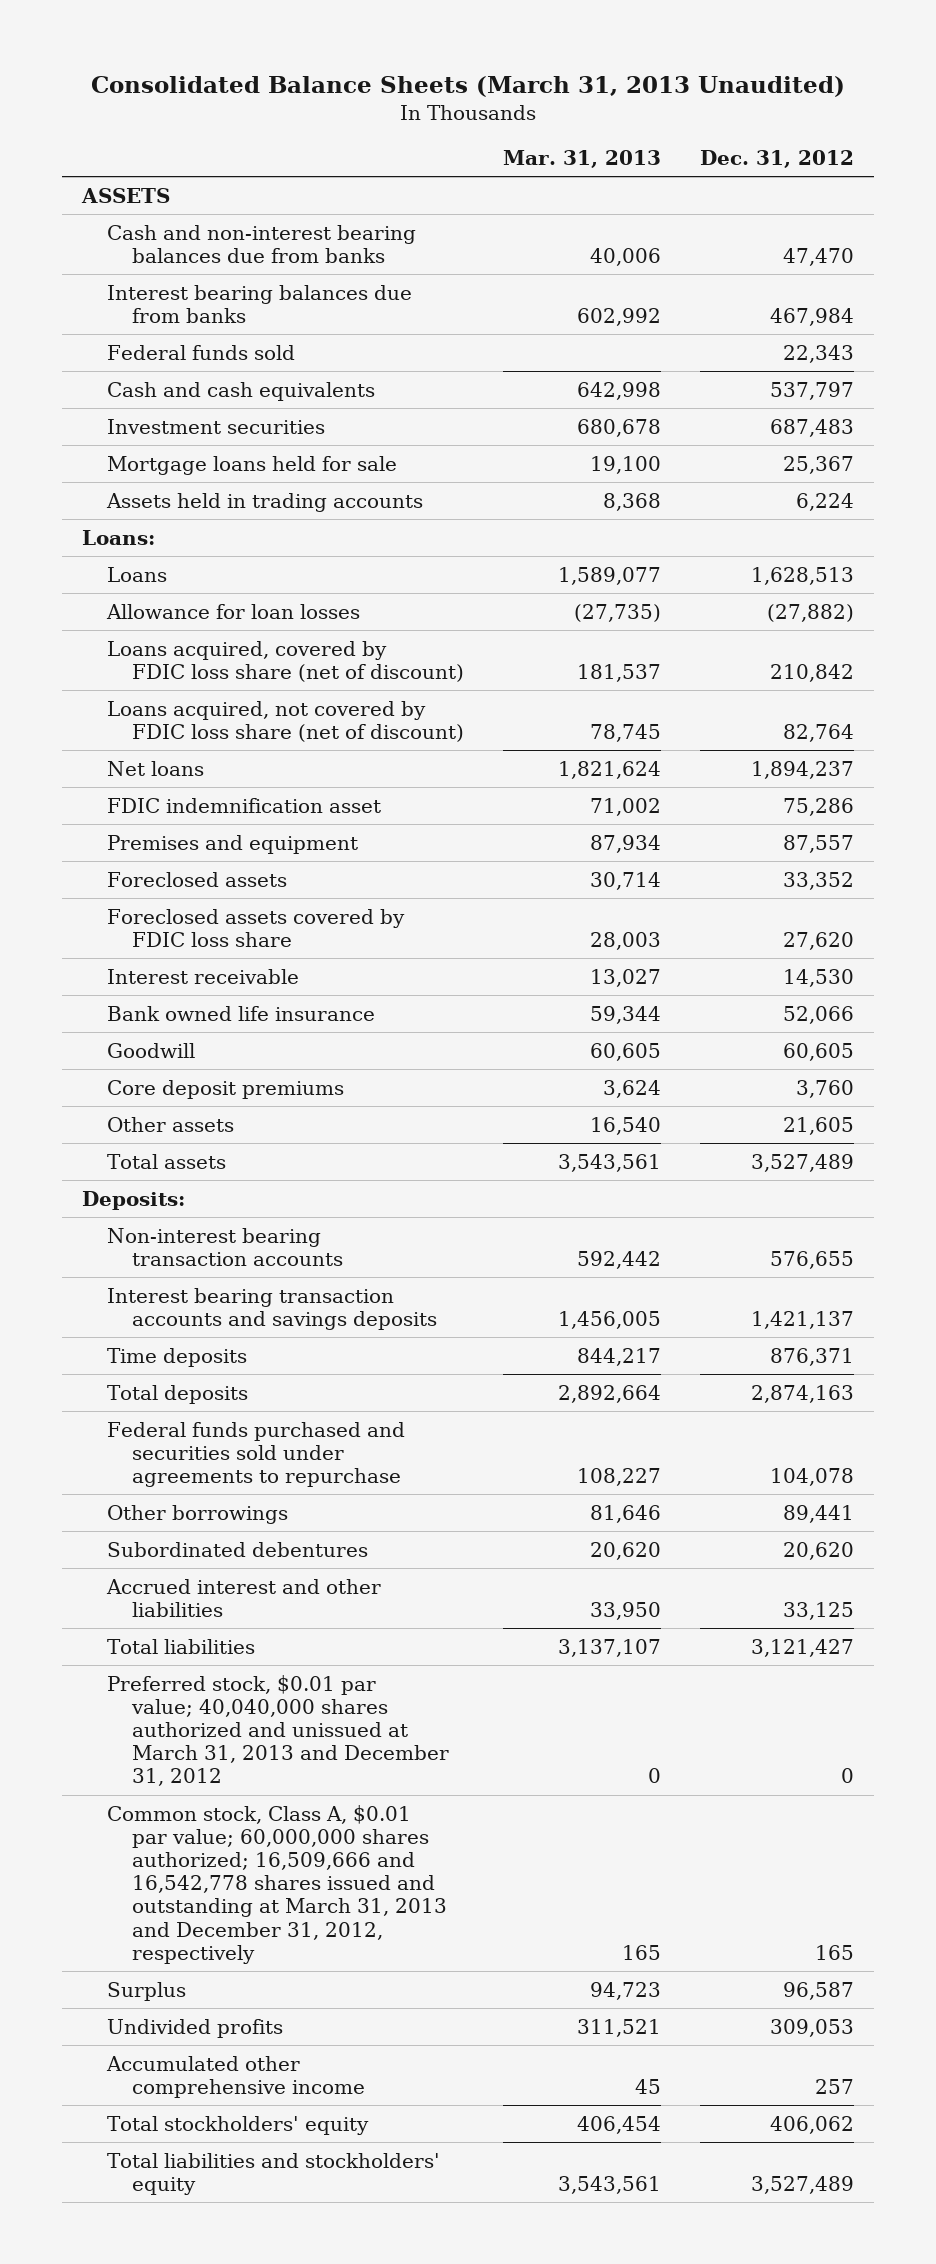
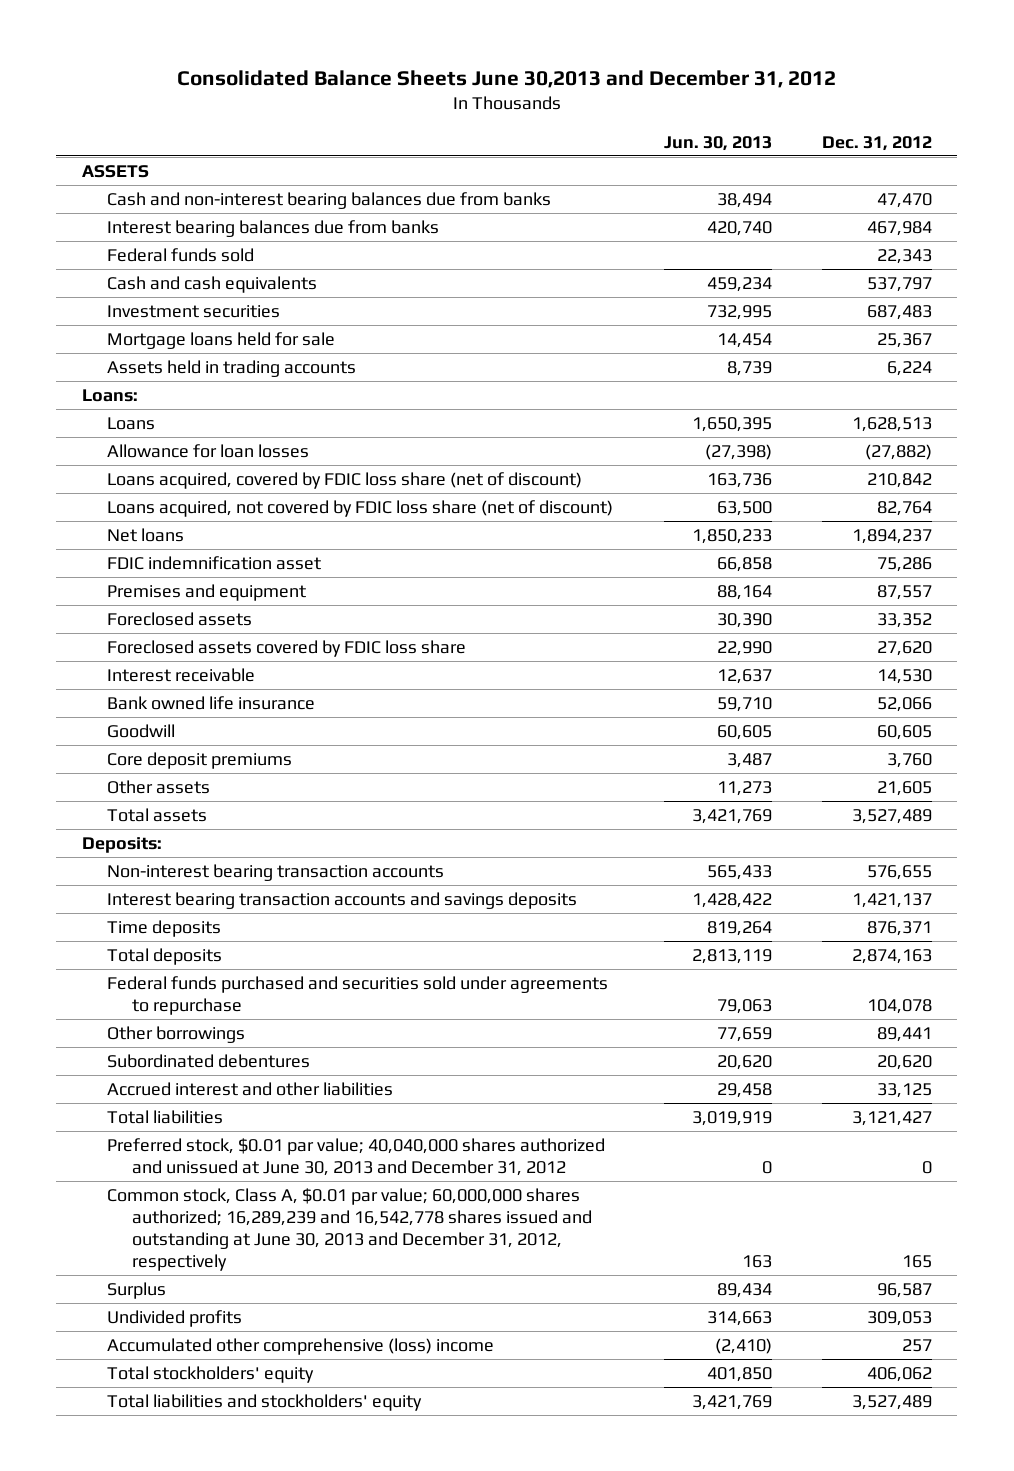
[91,76,846,98] Consolidated Balance Sheets (March 31, 2013 Unaudited) -> [176,69,836,88] Consolidated Balance Sheets June 30,2013 and December 31, 2012
[503,149,662,168] Mar. 31, 2013 -> none
none -> [663,135,772,151] Jun. 30, 2013
[107,1674,450,1787] Preferred stock, $0.01 par value; 40,040,000 shares authorized and unissued at March 31, 2013 and December 31, 2012 -> [107,1137,606,1176] Preferred stock, $0.01 par value; 40,040,000 shares authorized and unissued at June 30, 2013 and December 31, 2012
[107,1804,448,1964] Common stock, Class A, $0.01 par value; 60,000,000 shares authorized; 16,509,666 and 16,542,778 shares issued and outstanding at March 31, 2013 and December 31, 2012, respectively -> [107,1187,593,1271] Common stock, Class A, $0.01 par value; 60,000,000 shares authorized; 16,289,239 and 16,542,778 shares issued and outstanding at June 30, 2013 and December 31, 2012, respectively
[106,2055,366,2098] Accumulated other comprehensive income -> [107,1337,495,1355] Accumulated other comprehensive (loss) income

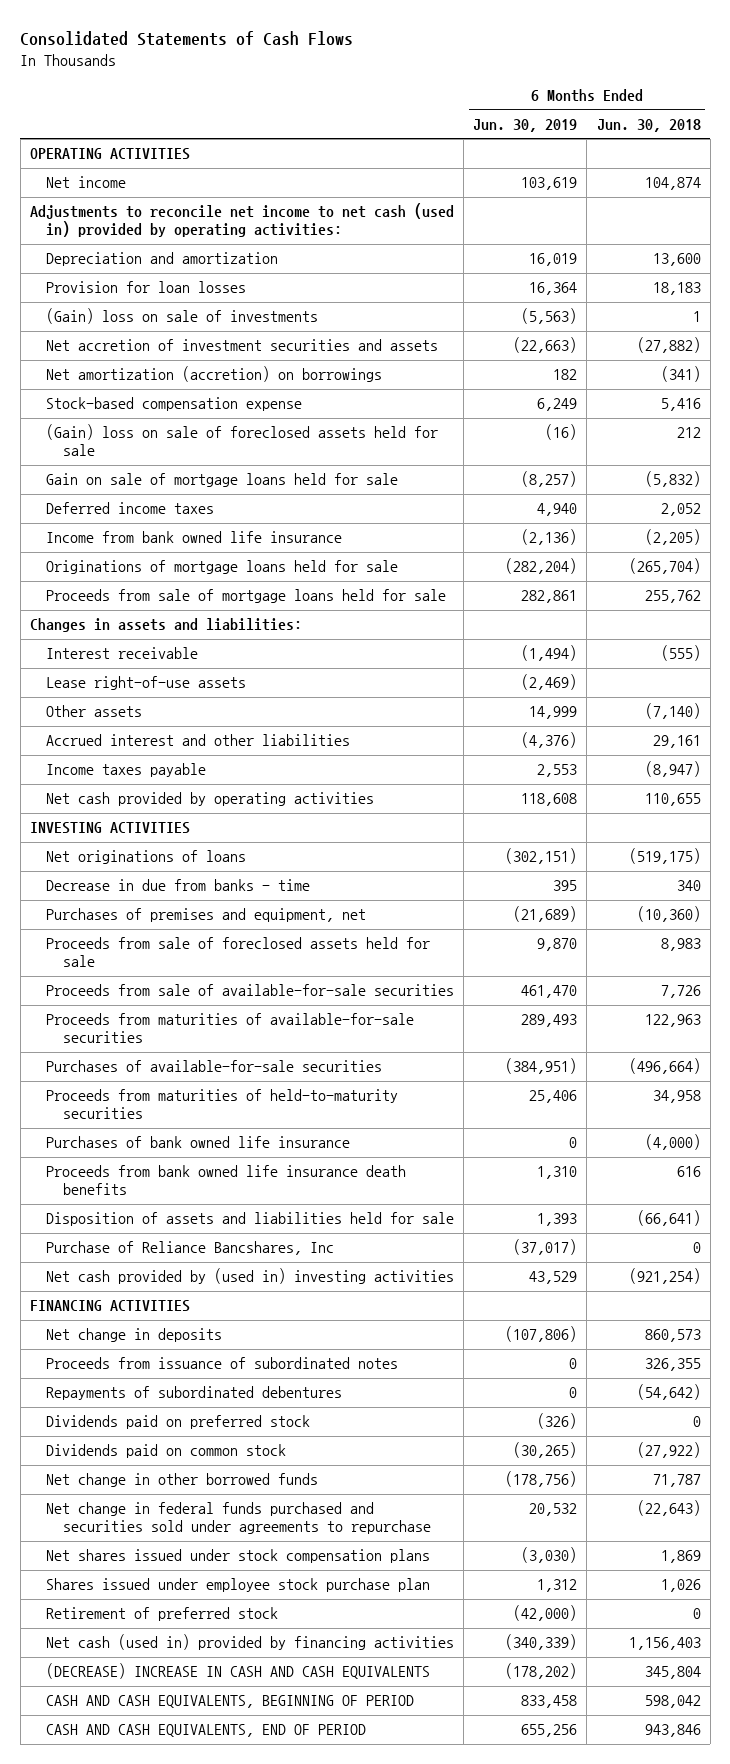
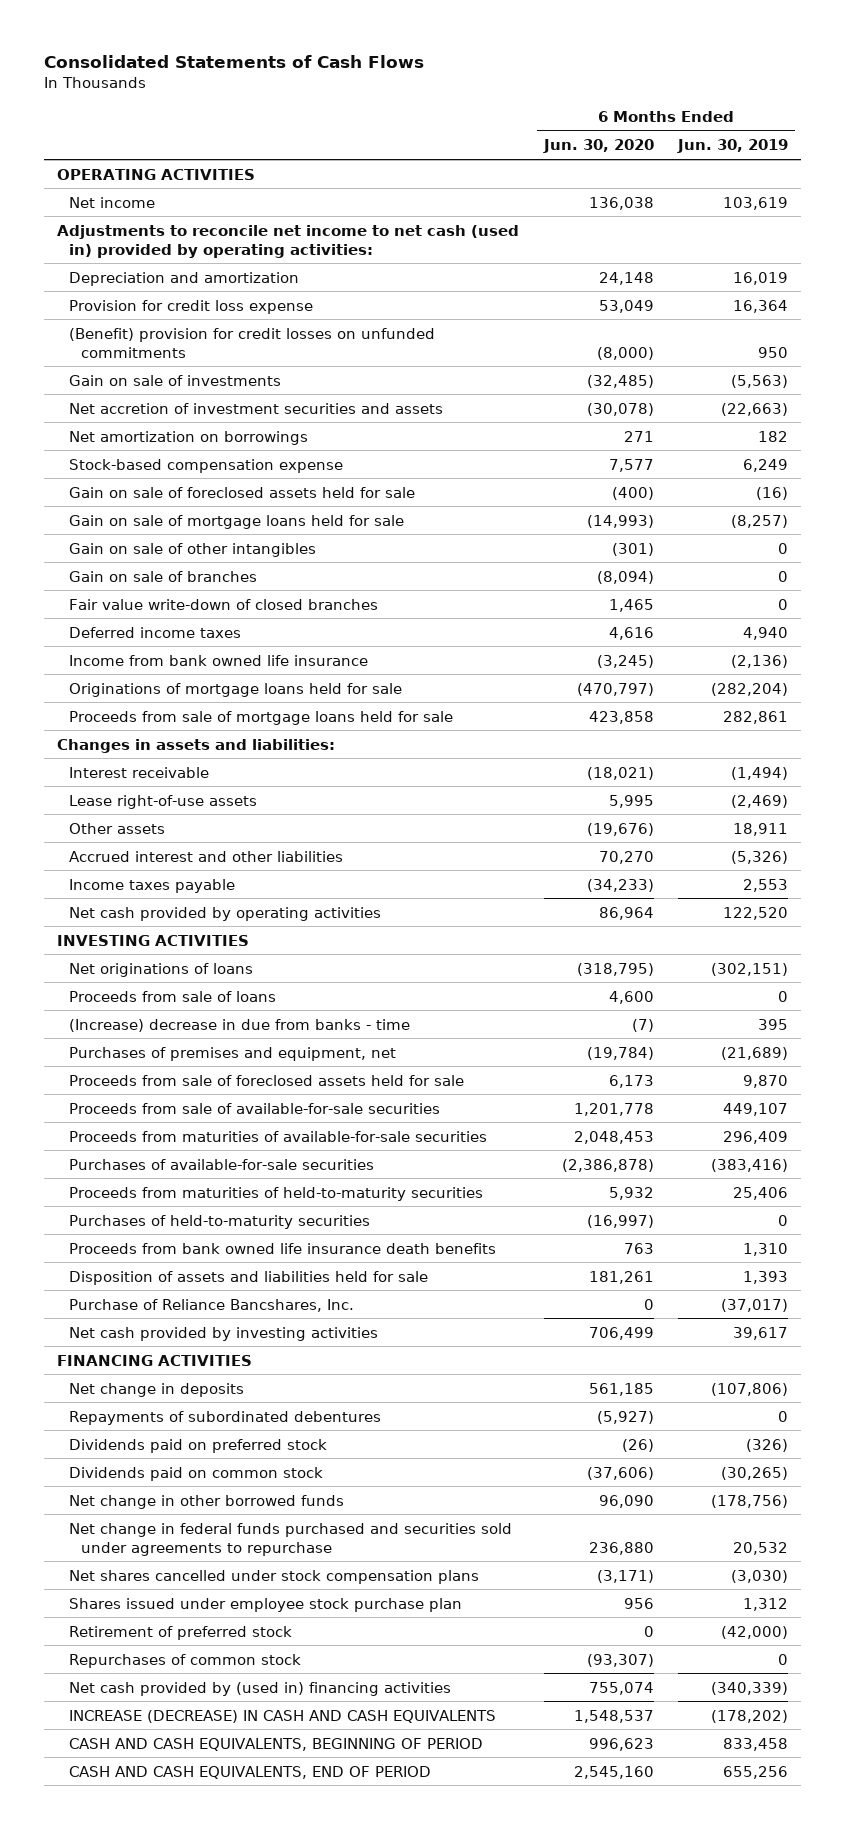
[596,118,701,132] Jun. 30, 2018 -> none
none -> [542,139,654,154] Jun. 30, 2020
[46,281,247,294] Provision for loan losses -> [68,299,313,314] Provision for credit loss expense
none -> [68,327,435,358] (Benefit) provision for credit losses on unfunded commitments
[46,308,319,325] (Gain) loss on sale of investments -> [68,374,281,386] Gain on sale of investments
[46,366,383,383] Net amortization (accretion) on borrowings -> [68,430,308,445] Net amortization on borrowings
[46,424,439,457] (Gain) loss on sale of foreclosed assets held for sale -> [68,486,415,498] Gain on sale of foreclosed assets held for sale
none -> [68,542,316,557] Gain on sale of other intangibles
none -> [68,570,257,582] Gain on sale of branches
none -> [68,598,378,610] Fair value write-down of closed branches
[529,706,578,720] 14,999 -> [733,822,789,836] 18,911
[521,732,578,749] (4,376) -> [731,850,789,864] (5,326)
[521,793,578,807] 118,608 -> [723,906,789,920] 122,520
none -> [68,990,276,1002] Proceeds from sale of loans
[46,879,311,892] Decrease in due from banks - time -> [68,1018,410,1032] (Increase) decrease in due from banks - time
[521,985,578,999] 461,470 -> [723,1102,789,1116] 449,107
[521,1014,578,1028] 289,493 -> [723,1130,789,1144] 296,409
[505,1058,578,1075] (384,951) -> [711,1158,789,1172] (383,416)
[46,1136,351,1149] Purchases of bank owned life insurance -> none
none -> [68,1214,370,1229] Purchases of held-to-maturity securities
[46,1241,335,1256] Purchase of Reliance Bancshares, Inc -> [68,1298,354,1312] Purchase of Reliance Bancshares, Inc.
[46,1268,455,1285] Net cash provided by (used in) investing activities -> [68,1326,378,1341] Net cash provided by investing activities
[529,1271,578,1285] 43,529 -> [733,1326,789,1340] 39,617
[46,1357,399,1370] Proceeds from issuance of subordinated notes -> none
[46,1549,431,1564] Net shares issued under stock compensation plans -> [68,1569,479,1584] Net shares cancelled under stock compensation plans
none -> [68,1653,301,1668] Repurchases of common stock
[46,1634,455,1651] Net cash (used in) provided by financing activities -> [68,1681,451,1696] Net cash provided by (used in) financing activities
[46,1663,431,1680] (DECREASE) INCREASE IN CASH AND CASH EQUIVALENTS -> [68,1709,496,1723] INCREASE (DECREASE) IN CASH AND CASH EQUIVALENTS

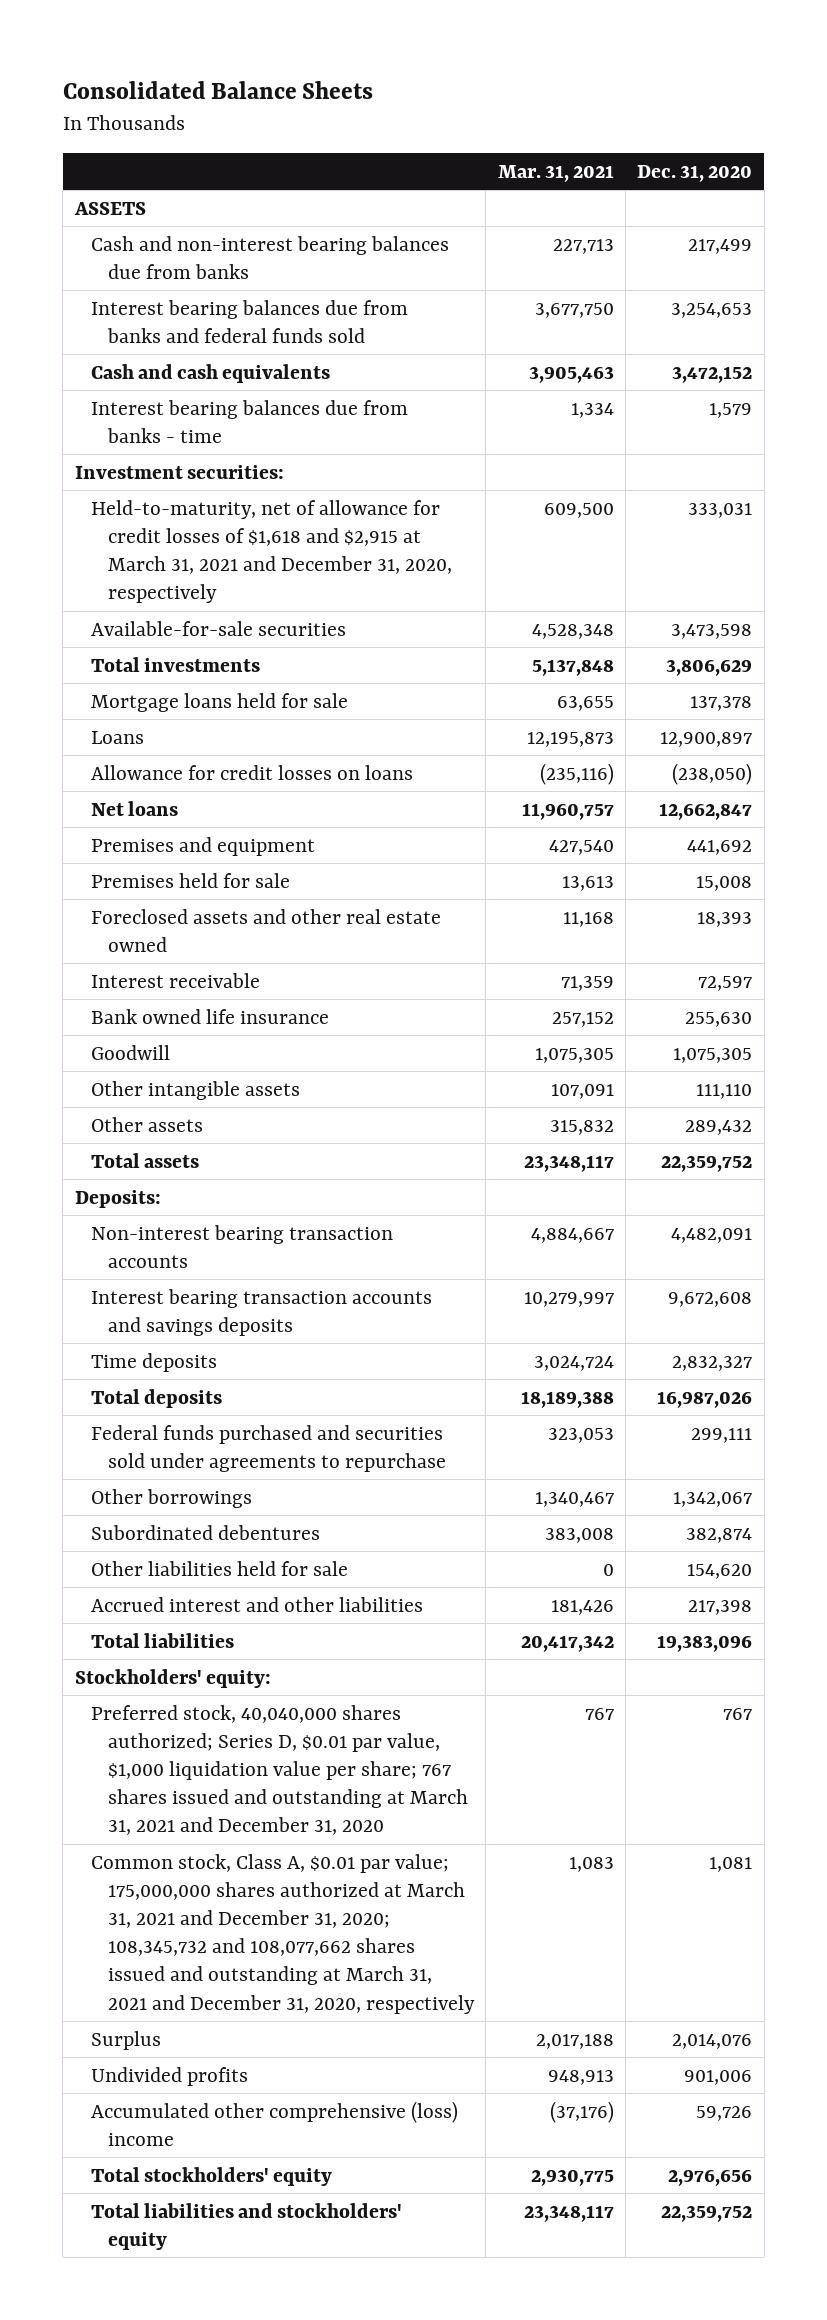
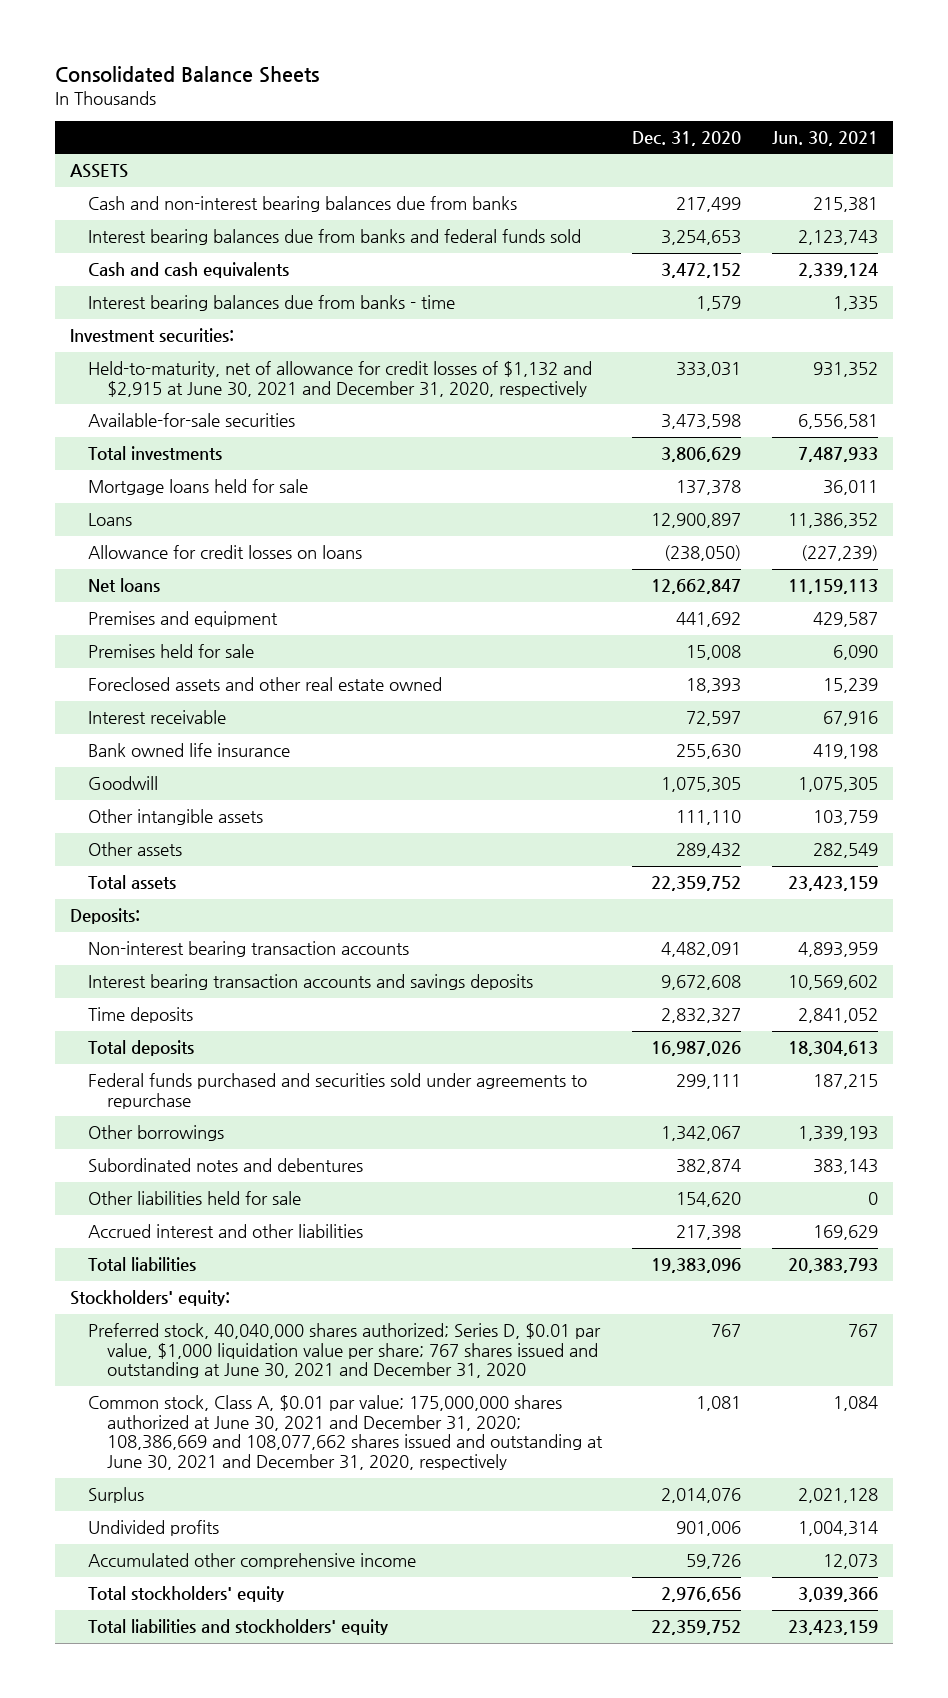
[497,164,614,182] Mar. 31, 2021 -> none
none -> [772,130,879,146] Jun. 30, 2021
[91,499,452,604] Held-to-maturity, net of allowance for credit losses of $1,618 and $2,915 at March 31, 2021 and December 31, 2020, respectively -> [88,361,593,397] Held-to-maturity, net of allowance for credit losses of $1,132 and $2,915 at June 30, 2021 and December 31, 2020, respectively
[91,1524,321,1540] Subordinated debentures -> [88,1158,364,1173] Subordinated notes and debentures
[91,1704,468,1836] Preferred stock, 40,040,000 shares authorized; Series D, $0.01 par value, $1,000 liquidation value per share; 767 shares issued and outstanding at March 31, 2021 and December 31, 2020 -> [88,1323,602,1379] Preferred stock, 40,040,000 shares authorized; Series D, $0.01 par value, $1,000 liquidation value per share; 767 shares issued and outstanding at June 30, 2021 and December 31, 2020
[91,1853,475,2014] Common stock, Class A, $0.01 par value; 175,000,000 shares authorized at March 31, 2021 and December 31, 2020; 108,345,732 and 108,077,662 shares issued and outstanding at March 31, 2021 and December 31, 2020, respectively -> [88,1395,603,1470] Common stock, Class A, $0.01 par value; 175,000,000 shares authorized at June 30, 2021 and December 31, 2020; 108,386,669 and 108,077,662 shares issued and outstanding at June 30, 2021 and December 31, 2020, respectively
[91,2100,459,2146] Accumulated other comprehensive (loss) income -> [88,1553,417,1570] Accumulated other comprehensive income

